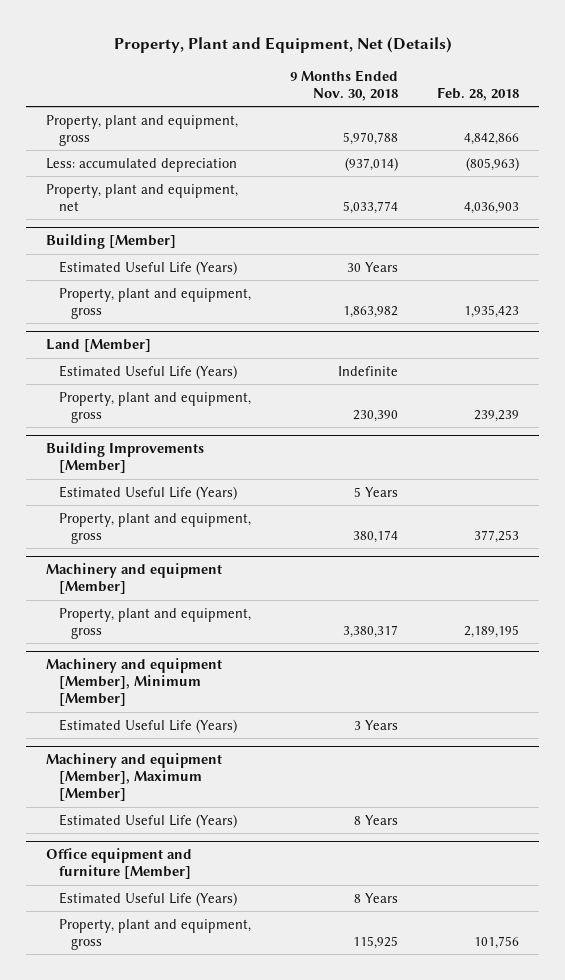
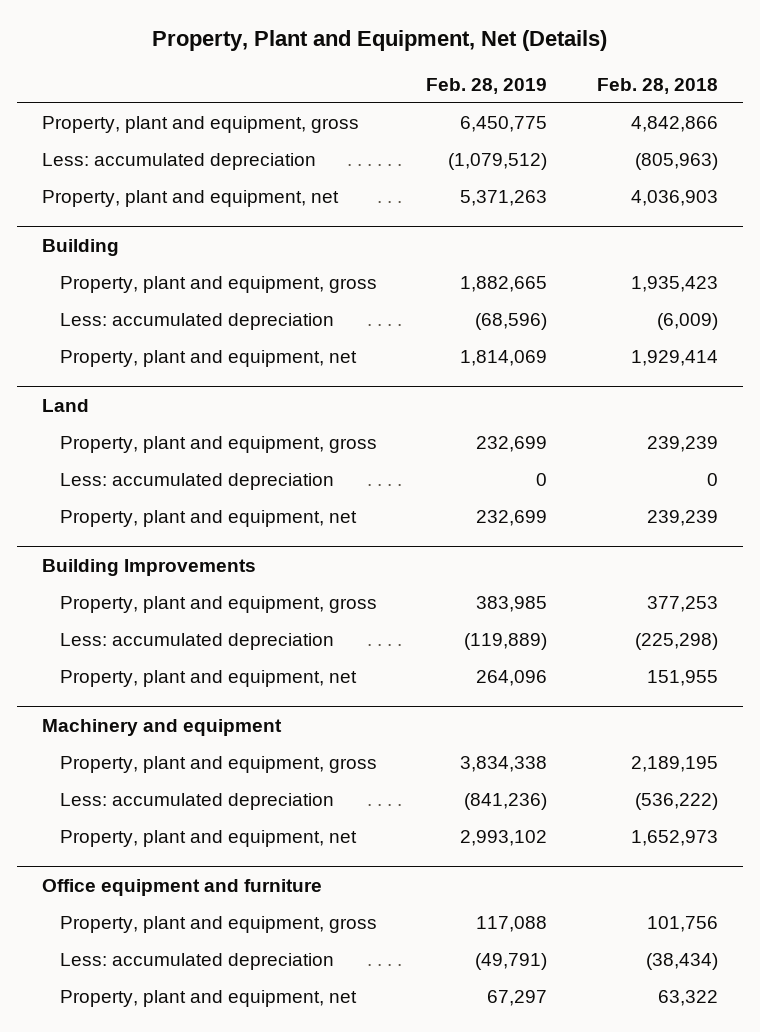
[290,69,399,101] 9 Months Ended Nov. 30, 2018 -> none
none -> [426,77,548,94] Feb. 28, 2019
[58,260,237,275] Estimated Useful Life (Years) -> none
[46,234,177,250] Building [Member] -> [41,238,119,256] Building
[58,364,237,379] Estimated Useful Life (Years) -> none
none -> [59,313,334,331] Less: accumulated depreciation
none -> [59,350,357,368] Property, plant and equipment, net
[46,339,152,353] Land [Member] -> [41,398,89,412] Land
[58,485,237,500] Estimated Useful Life (Years) -> none
none -> [59,473,334,491] Less: accumulated depreciation
none -> [59,510,357,528] Property, plant and equipment, net
[46,442,205,474] Building Improvements [Member] -> [41,558,256,576] Building Improvements
none -> [59,633,334,651] Less: accumulated depreciation
none -> [59,670,357,688] Property, plant and equipment, net
[46,563,223,595] Machinery and equipment [Member] -> [41,718,282,736] Machinery and equipment
[46,658,223,707] Machinery and equipment [Member], Minimum [Member] -> none
[58,718,237,733] Estimated Useful Life (Years) -> none
[46,753,223,802] Machinery and equipment [Member], Maximum [Member] -> none
[58,813,237,828] Estimated Useful Life (Years) -> none
[58,891,237,906] Estimated Useful Life (Years) -> none
none -> [59,793,334,811] Less: accumulated depreciation
none -> [59,830,357,848] Property, plant and equipment, net
[46,848,193,880] Office equipment and furniture [Member] -> [41,878,322,896] Office equipment and furniture
none -> [59,953,334,971] Less: accumulated depreciation
none -> [59,990,357,1008] Property, plant and equipment, net

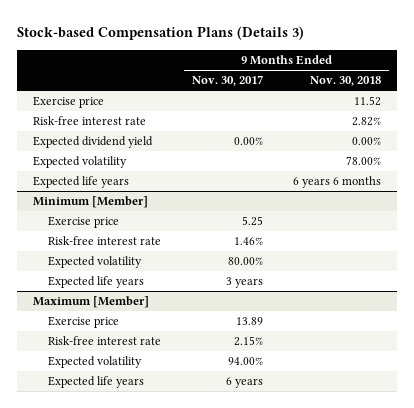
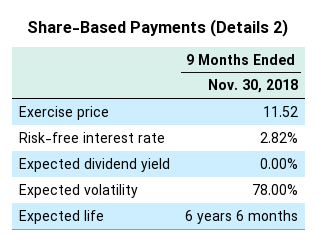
[17,25,305,40] Stock-based Compensation Plans (Details 3) -> [27,19,289,38] Share-Based Payments (Details 2)
[191,75,263,87] Nov. 30, 2017 -> none
[32,196,148,209] Minimum [Member] -> none
[47,216,119,229] Exercise price -> none
[47,236,161,246] Risk-free interest rate -> none
[47,256,142,269] Expected volatility -> none
[47,276,144,289] Expected life years -> none
[32,296,149,309] Maximum [Member] -> none
[47,316,119,329] Exercise price -> none
[47,336,161,346] Risk-free interest rate -> none
[47,356,142,369] Expected volatility -> none
[47,376,144,389] Expected life years -> none
[32,176,129,189] Expected life years -> [18,209,104,224] Expected life

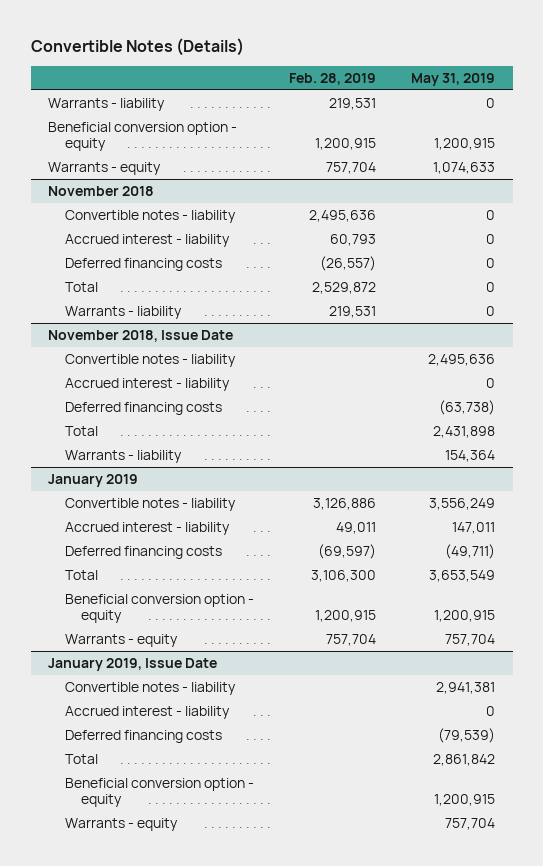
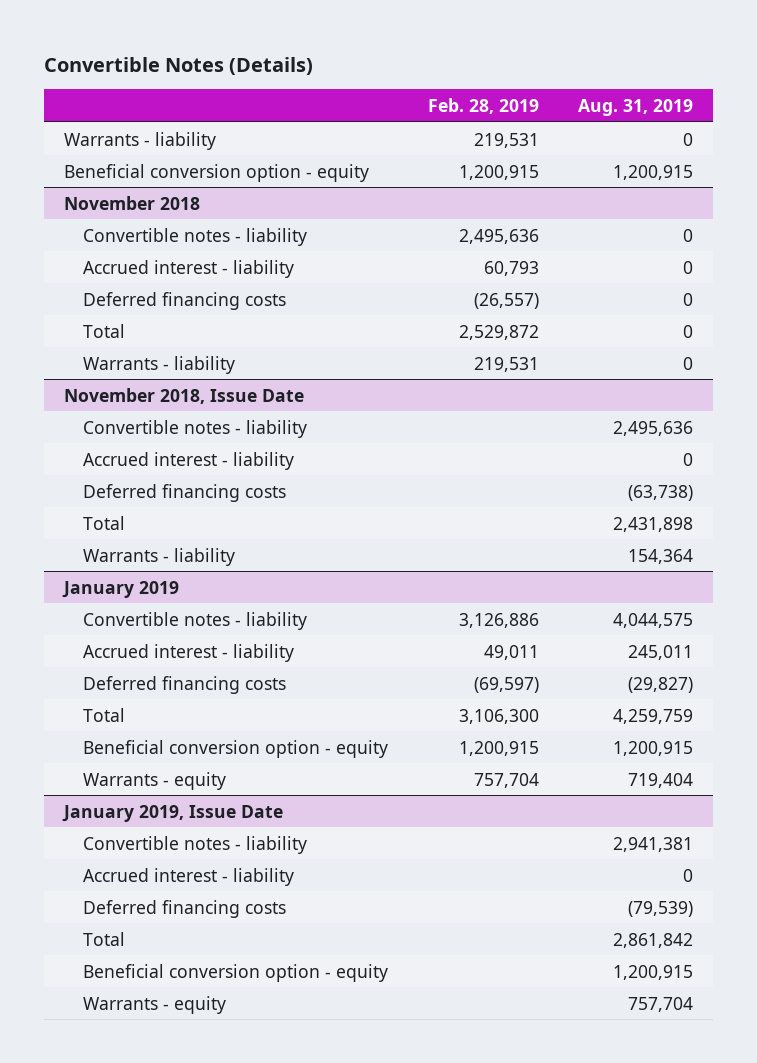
[411,72,496,86] May 31, 2019 -> none
none -> [578,98,694,116] Aug. 31, 2019
[48,161,162,175] Warrants - equity -> none

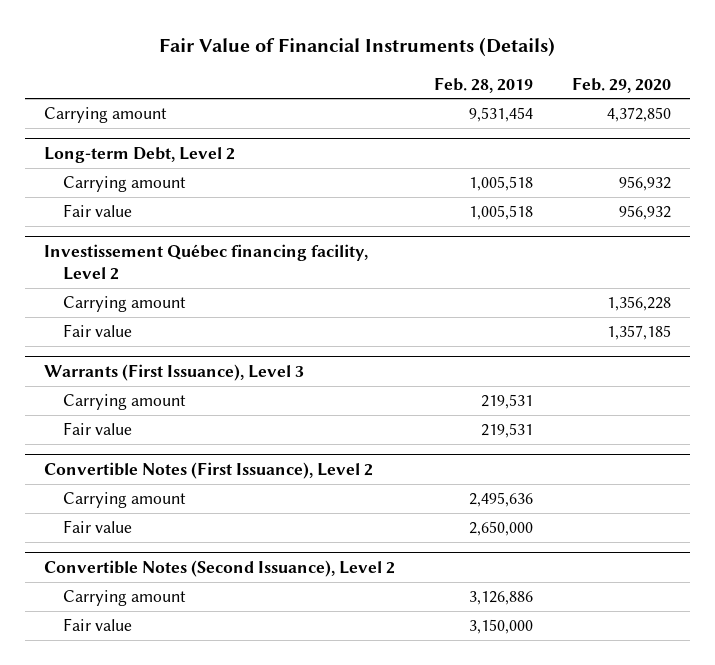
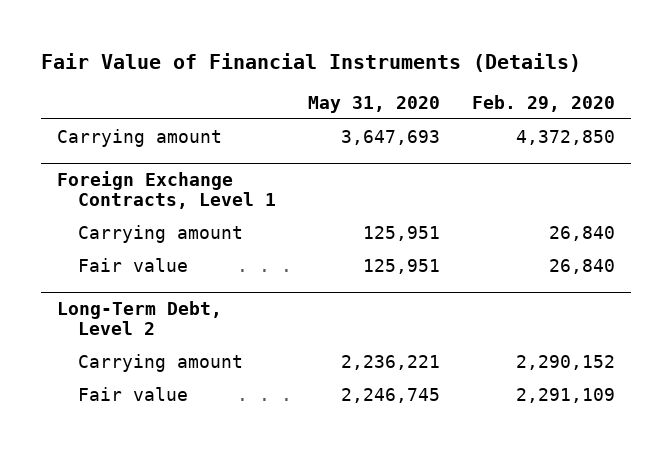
[433,76,533,93] Feb. 28, 2019 -> none
none -> [308,95,441,113] May 31, 2020
[44,244,369,280] Investissement Québec financing facility, Level 2 -> none
[62,296,186,313] Carrying amount -> none
[62,324,132,338] Fair value -> none
[44,364,305,382] Warrants (First Issuance), Level 3 -> none
[62,394,186,411] Carrying amount -> none
[62,422,132,436] Fair value -> none
[44,462,374,480] Convertible Notes (First Issuance), Level 2 -> none
[62,492,186,509] Carrying amount -> none
[62,520,132,534] Fair value -> none
[44,560,396,578] Convertible Notes (Second Issuance), Level 2 -> none
[62,590,186,607] Carrying amount -> none
[62,618,132,632] Fair value -> none
none -> [57,170,277,210] Foreign Exchange Contracts, Level 1
none -> [78,224,244,243] Carrying amount
none -> [78,257,189,272] Fair value
[44,147,236,164] Long-term Debt, Level 2 -> [57,300,223,336] Long-Term Debt, Level 2
[618,176,671,192] 956,932 -> [516,354,616,370] 2,290,152
[618,205,671,221] 956,932 -> [516,387,616,403] 2,291,109

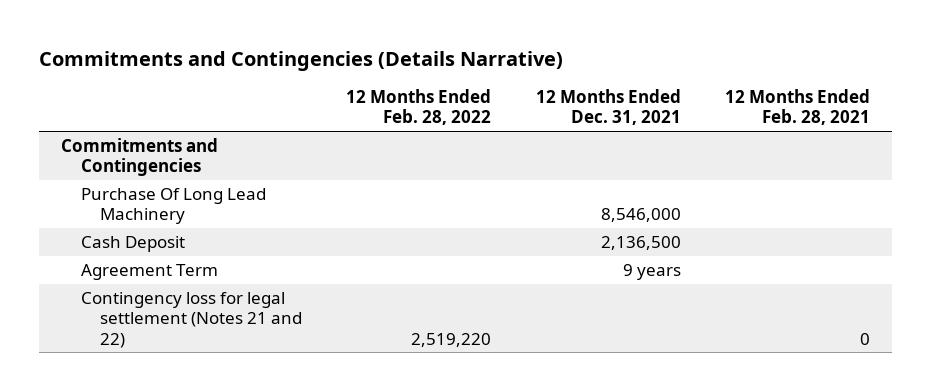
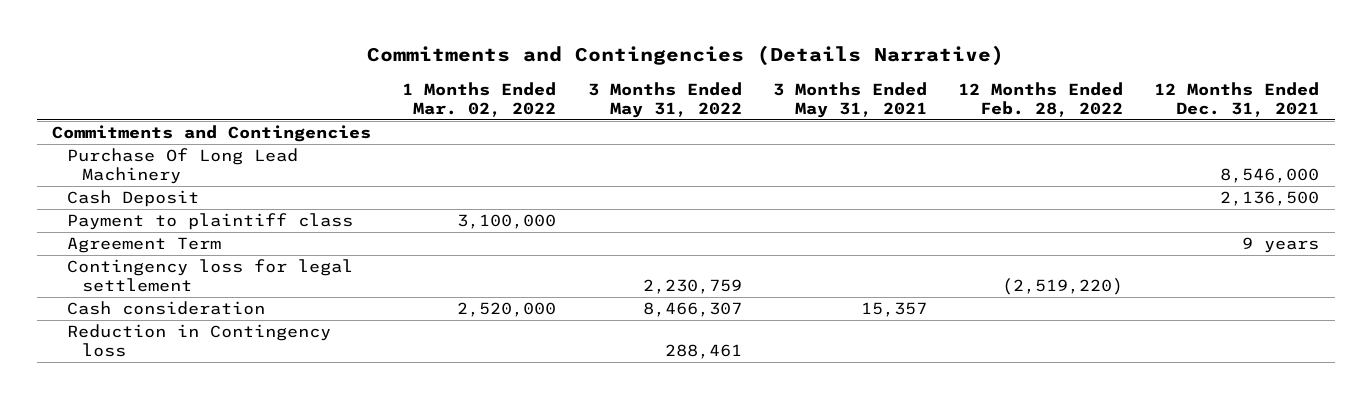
[724,89,870,126] 12 Months Ended Feb. 28, 2021 -> none
none -> [402,81,557,117] 1 Months Ended Mar. 02, 2022
none -> [587,81,742,118] 3 Months Ended May 31, 2022
none -> [772,81,927,118] 3 Months Ended May 31, 2021
none -> [66,213,353,231] Payment to plaintiff class
[80,292,303,348] Contingency loss for legal settlement (Notes 21 and 22) -> [66,259,353,293] Contingency loss for legal settlement
[411,332,492,347] 2,519,220 -> [1002,278,1124,296] (2,519,220)
none -> [66,301,265,316] Cash consideration
none -> [66,324,331,358] Reduction in Contingency loss

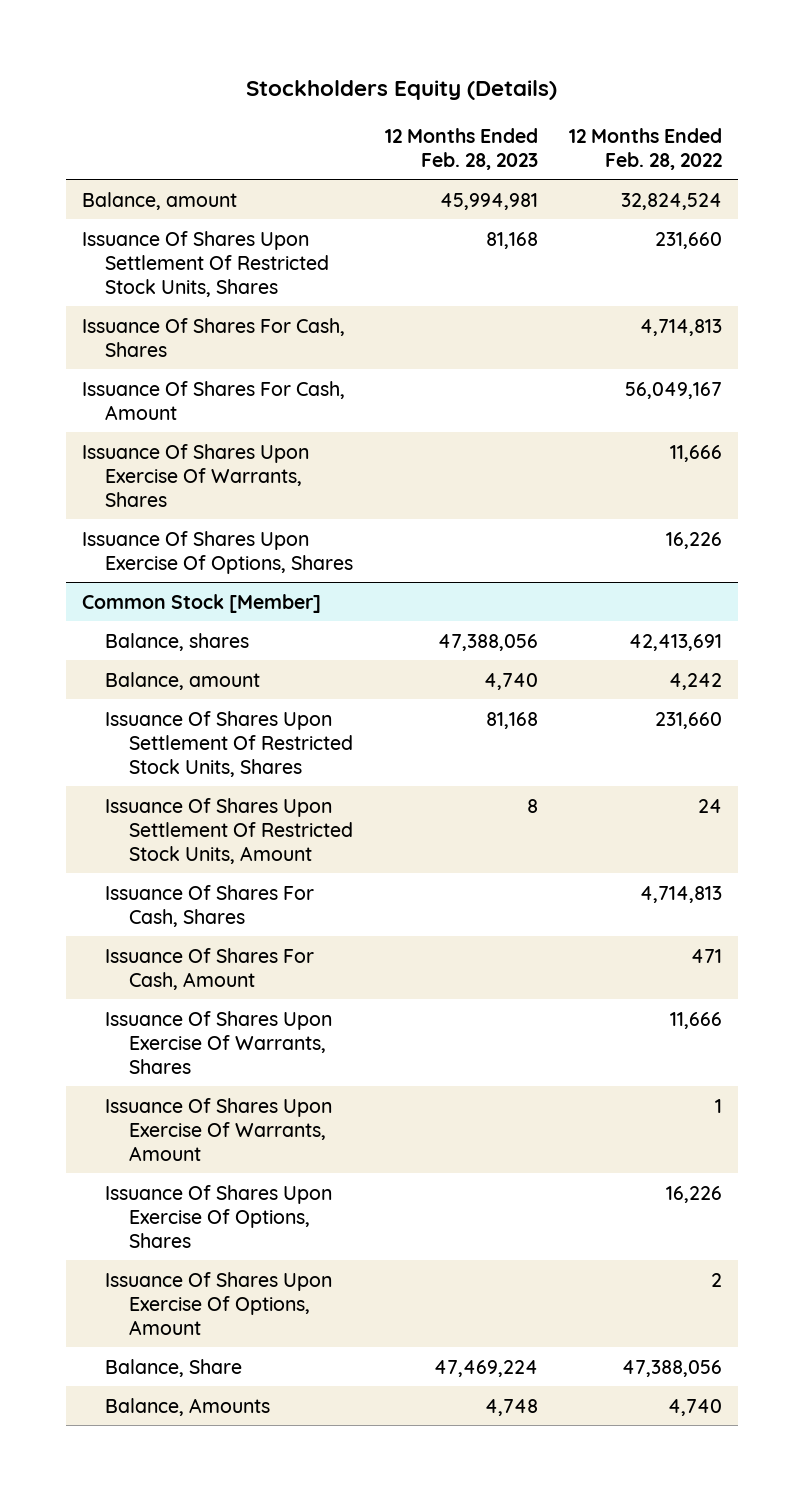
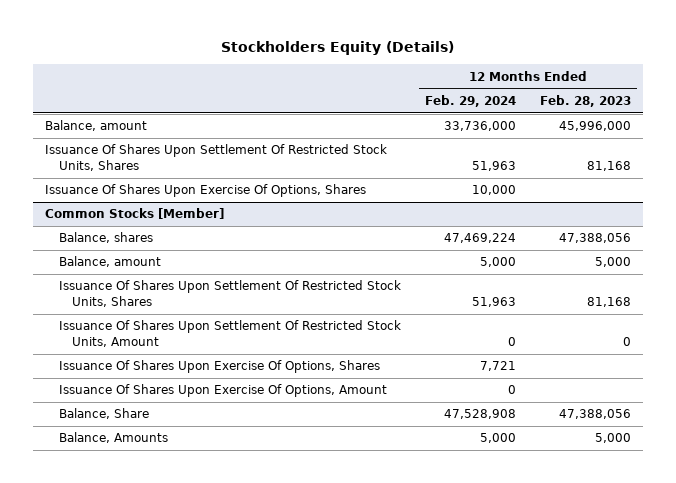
[569,127,723,170] 12 Months Ended Feb. 28, 2022 -> none
none -> [424,94,516,107] Feb. 29, 2024
[439,192,538,210] 45,994,981 -> [558,121,631,132] 45,996,000
[81,317,345,357] Issuance Of Shares For Cash, Shares -> none
[81,380,345,420] Issuance Of Shares For Cash, Amount -> none
[81,443,309,507] Issuance Of Shares Upon Exercise Of Warrants, Shares -> none
[81,593,321,613] Common Stock [Member] -> [45,208,225,220] Common Stocks [Member]
[483,672,538,690] 4,740 -> [594,257,631,268] 5,000
[105,884,315,927] Issuance Of Shares For Cash, Shares -> none
[105,947,315,990] Issuance Of Shares For Cash, Amount -> none
[105,1010,333,1074] Issuance Of Shares Upon Exercise Of Warrants, Shares -> none
[105,1097,333,1161] Issuance Of Shares Upon Exercise Of Warrants, Amount -> none
[526,798,538,813] 8 -> [622,336,631,346] 0
[433,1359,538,1377] 47,469,224 -> [558,409,631,420] 47,388,056
[484,1398,538,1416] 4,748 -> [594,433,631,444] 5,000

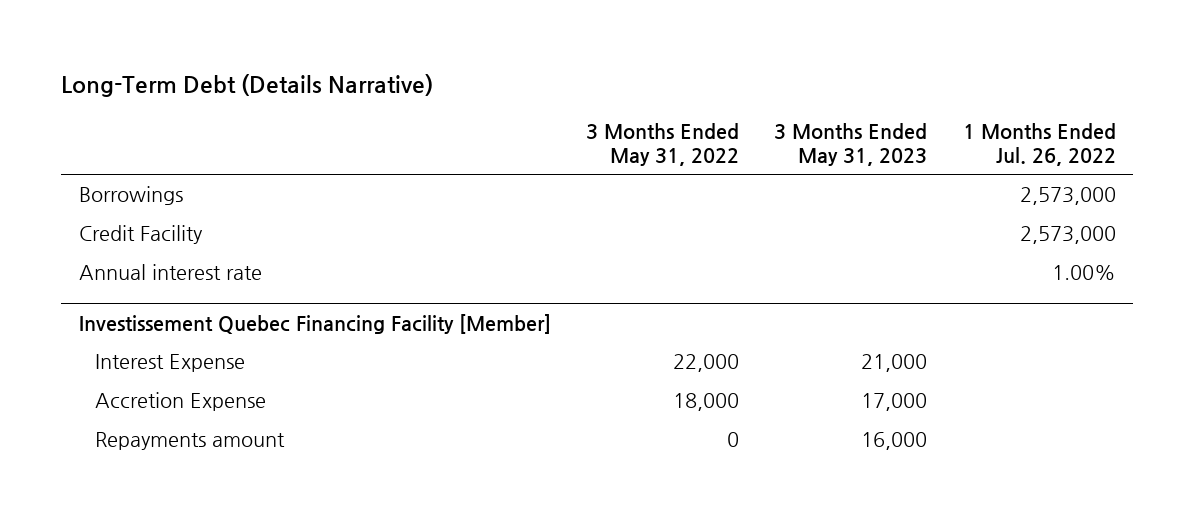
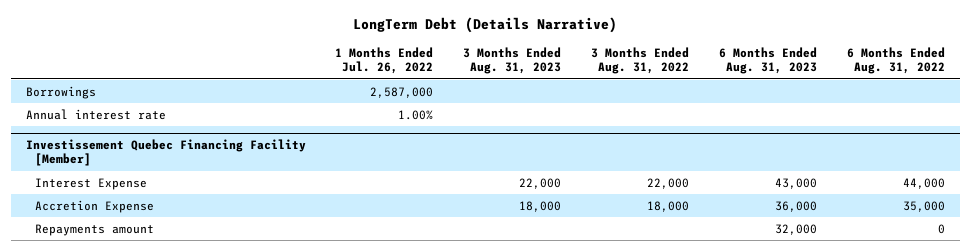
[61,74,434,98] Long-Term Debt (Details Narrative) -> [353,17,618,34] LongTerm Debt (Details Narrative)
[586,123,740,166] 3 Months Ended May 31, 2022 -> none
[774,123,928,166] 3 Months Ended May 31, 2023 -> none
none -> [463,47,562,75] 3 Months Ended Aug. 31, 2023
none -> [591,47,690,75] 3 Months Ended Aug. 31, 2022
none -> [719,47,818,75] 6 Months Ended Aug. 31, 2023
none -> [846,47,945,75] 6 Months Ended Aug. 31, 2022
[78,225,203,245] Credit Facility -> none
[1019,187,1116,206] 2,573,000 -> [370,86,434,98] 2,587,000

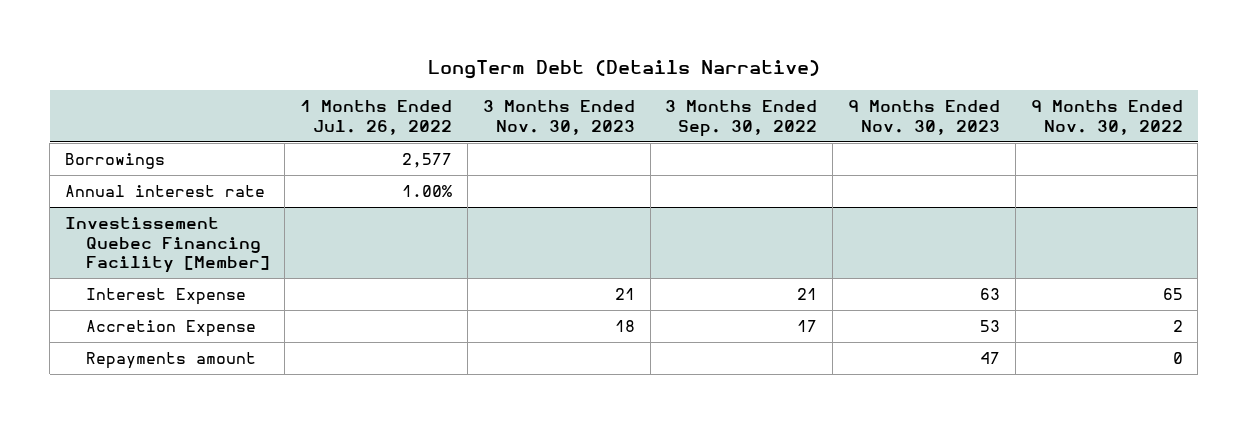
[463,47,562,75] 3 Months Ended Aug. 31, 2023 -> none
[591,47,690,75] 3 Months Ended Aug. 31, 2022 -> none
[719,47,818,75] 6 Months Ended Aug. 31, 2023 -> none
[846,47,945,75] 6 Months Ended Aug. 31, 2022 -> none
none -> [482,100,635,135] 3 Months Ended Nov. 30, 2023
none -> [665,100,818,137] 3 Months Ended Sep. 30, 2022
none -> [848,100,1001,135] 9 Months Ended Nov. 30, 2023
none -> [1030,100,1183,135] 9 Months Ended Nov. 30, 2022
[370,86,434,98] 2,587,000 -> [402,153,453,169] 2,577

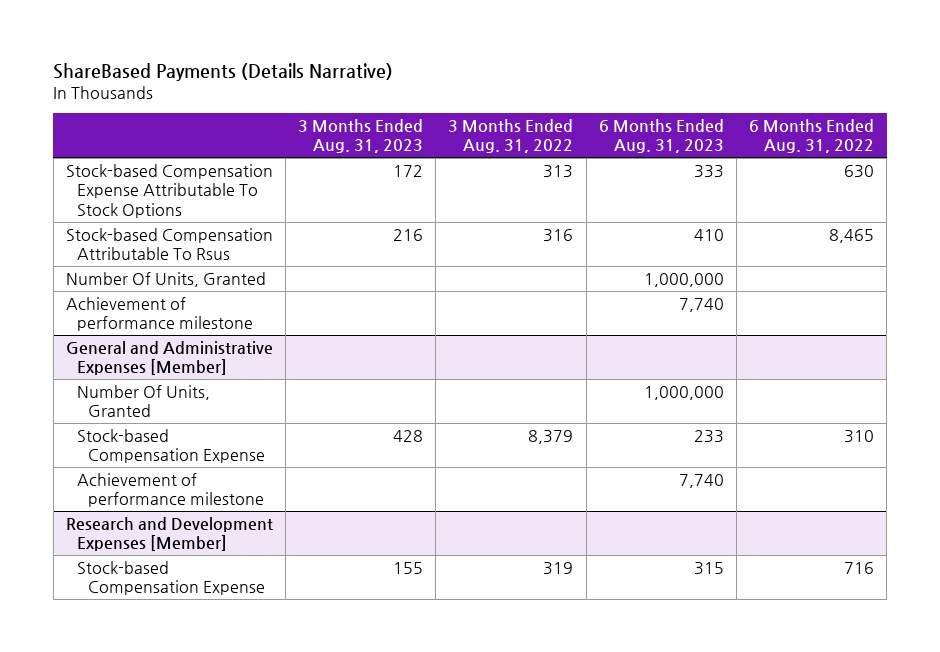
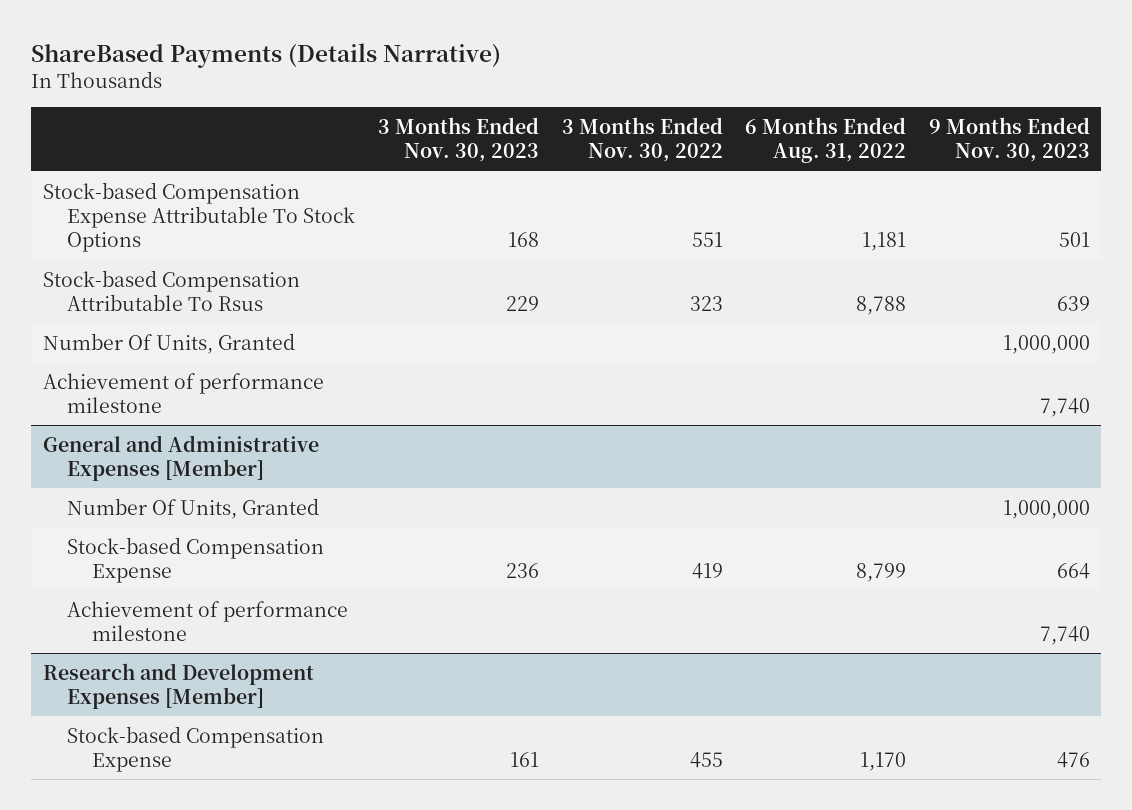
[298,118,424,154] 3 Months Ended Aug. 31, 2023 -> none
[448,118,574,154] 3 Months Ended Aug. 31, 2022 -> none
[598,118,724,154] 6 Months Ended Aug. 31, 2023 -> none
none -> [377,117,539,163] 3 Months Ended Nov. 30, 2023
none -> [561,117,723,163] 3 Months Ended Nov. 30, 2022
none -> [928,117,1090,163] 9 Months Ended Nov. 30, 2023
[844,164,875,178] 630 -> [862,232,907,252] 1,181
[829,228,875,243] 8,465 -> [856,295,907,315] 8,788
[844,429,875,443] 310 -> [856,562,907,582] 8,799
[844,561,875,574] 716 -> [860,751,907,771] 1,170

